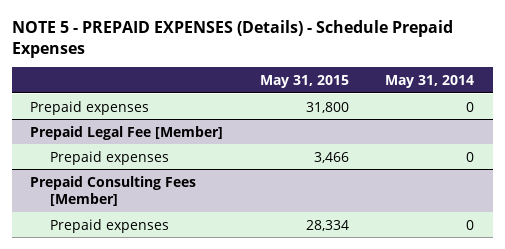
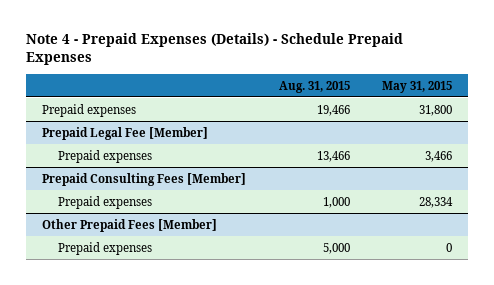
[12,20,454,58] NOTE 5 - PREPAID EXPENSES (Details) - Schedule Prepaid Expenses -> [25,32,403,66] Note 4 - Prepaid Expenses (Details) - Schedule Prepaid Expenses
[385,74,475,88] May 31, 2014 -> none
none -> [278,80,350,93] Aug. 31, 2015
none -> [42,218,218,232] Other Prepaid Fees [Member]
none -> [57,241,152,255] Prepaid expenses

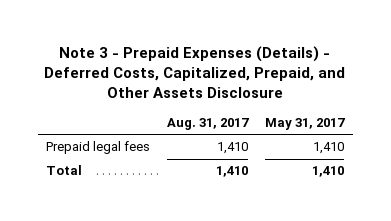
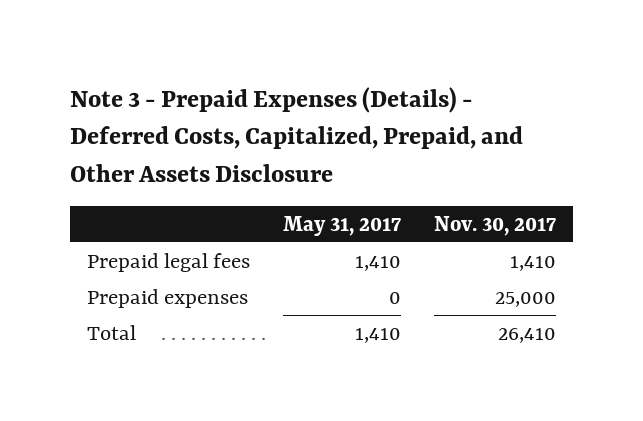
[167,117,250,130] Aug. 31, 2017 -> none
none -> [434,215,557,236] Nov. 30, 2017
none -> [86,288,248,308] Prepaid expenses

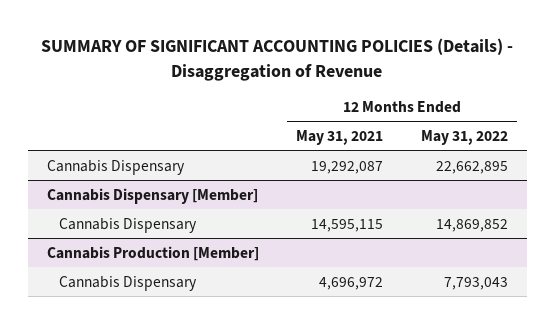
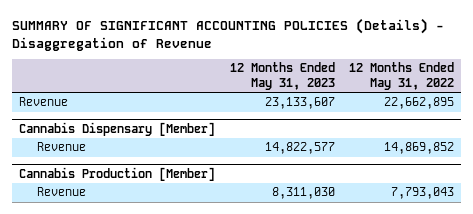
[296,130,384,146] May 31, 2021 -> none
none -> [229,62,335,90] 12 Months Ended May 31, 2023
[46,159,185,175] Cannabis Dispensary -> [19,97,69,107] Revenue
[58,217,197,233] Cannabis Dispensary -> [36,142,86,152] Revenue
[58,275,197,291] Cannabis Dispensary -> [36,187,86,197] Revenue

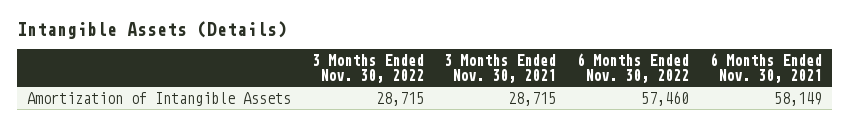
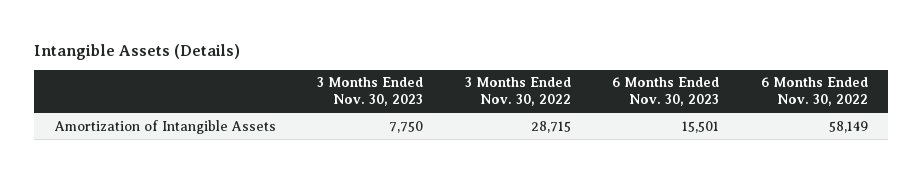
[444,53,557,84] 3 Months Ended Nov. 30, 2021 -> none
[709,52,822,84] 6 Months Ended Nov. 30, 2021 -> none
none -> [317,77,424,107] 3 Months Ended Nov. 30, 2023
none -> [612,77,720,107] 6 Months Ended Nov. 30, 2023
[641,90,690,106] 57,460 -> [828,120,868,133] 58,149

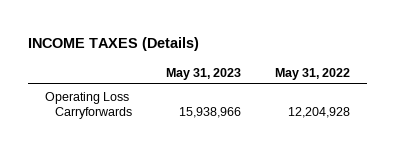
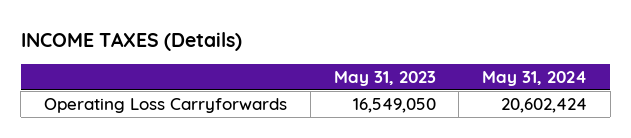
[275,67,351,80] May 31, 2022 -> none
none -> [482,70,588,86] May 31, 2024
[179,107,242,119] 15,938,966 -> [352,97,436,113] 16,549,050

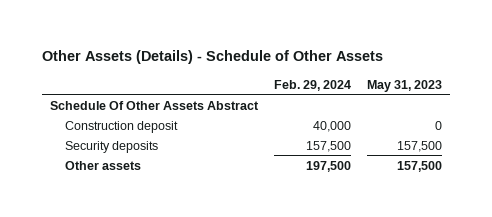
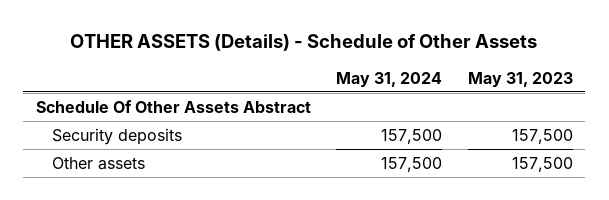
[41,50,383,65] Other Assets (Details) - Schedule of Other Assets -> [70,34,538,52] OTHER ASSETS (Details) - Schedule of Other Assets
[273,79,351,91] Feb. 29, 2024 -> none
none -> [336,71,443,87] May 31, 2024
[65,120,179,133] Construction deposit -> none

